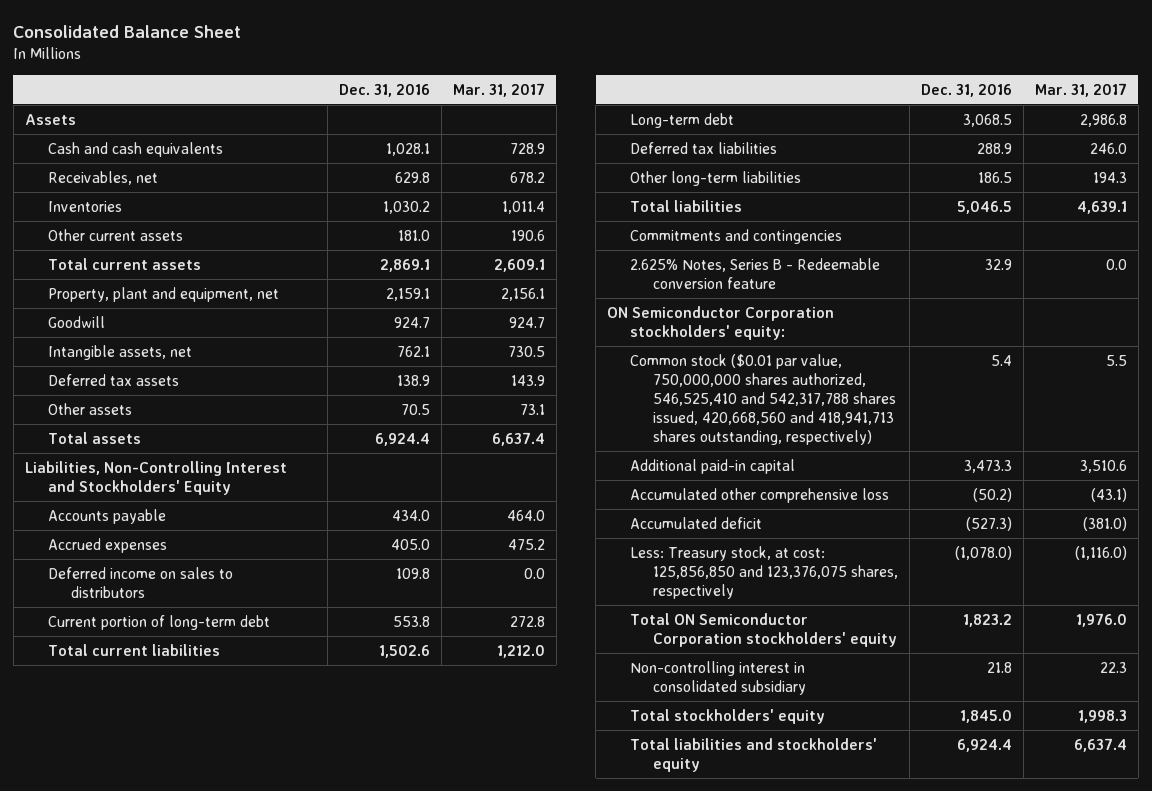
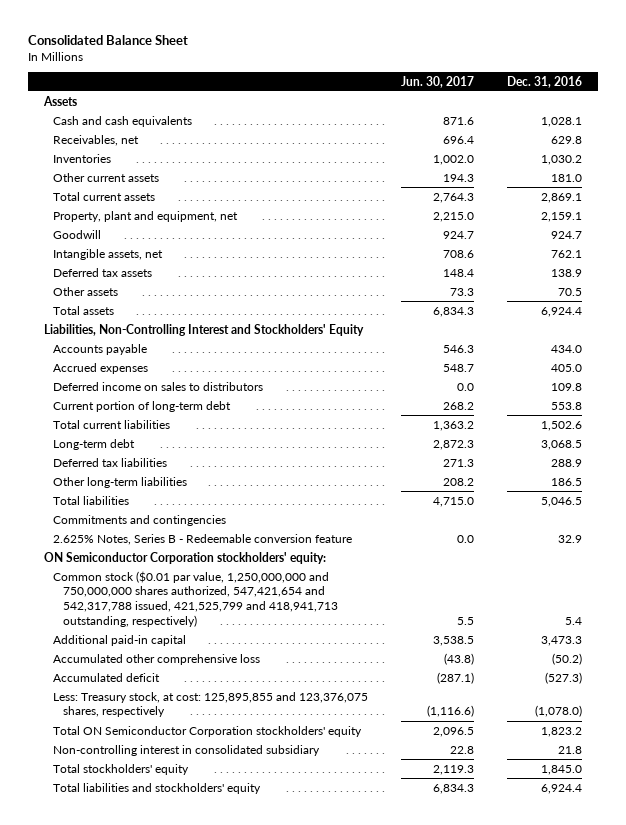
[452,82,545,97] Mar. 31, 2017 -> none
none -> [401,75,475,88] Jun. 30, 2017
[630,353,897,446] Common stock ($0.01 par value, 750,000,000 shares authorized, 546,525,410 and 542,317,788 shares issued, 420,668,560 and 418,941,713 shares outstanding, respectively) -> [53,570,339,627] Common stock ($0.01 par value, 1,250,000,000 and 750,000,000 shares authorized, 547,421,654 and 542,317,788 issued, 421,525,799 and 418,941,713 outstanding, respectively)
[630,545,899,600] Less: Treasury stock, at cost: 125,856,850 and 123,376,075 shares, respectively -> [53,691,369,718] Less: Treasury stock, at cost: 125,895,855 and 123,376,075 shares, respectively

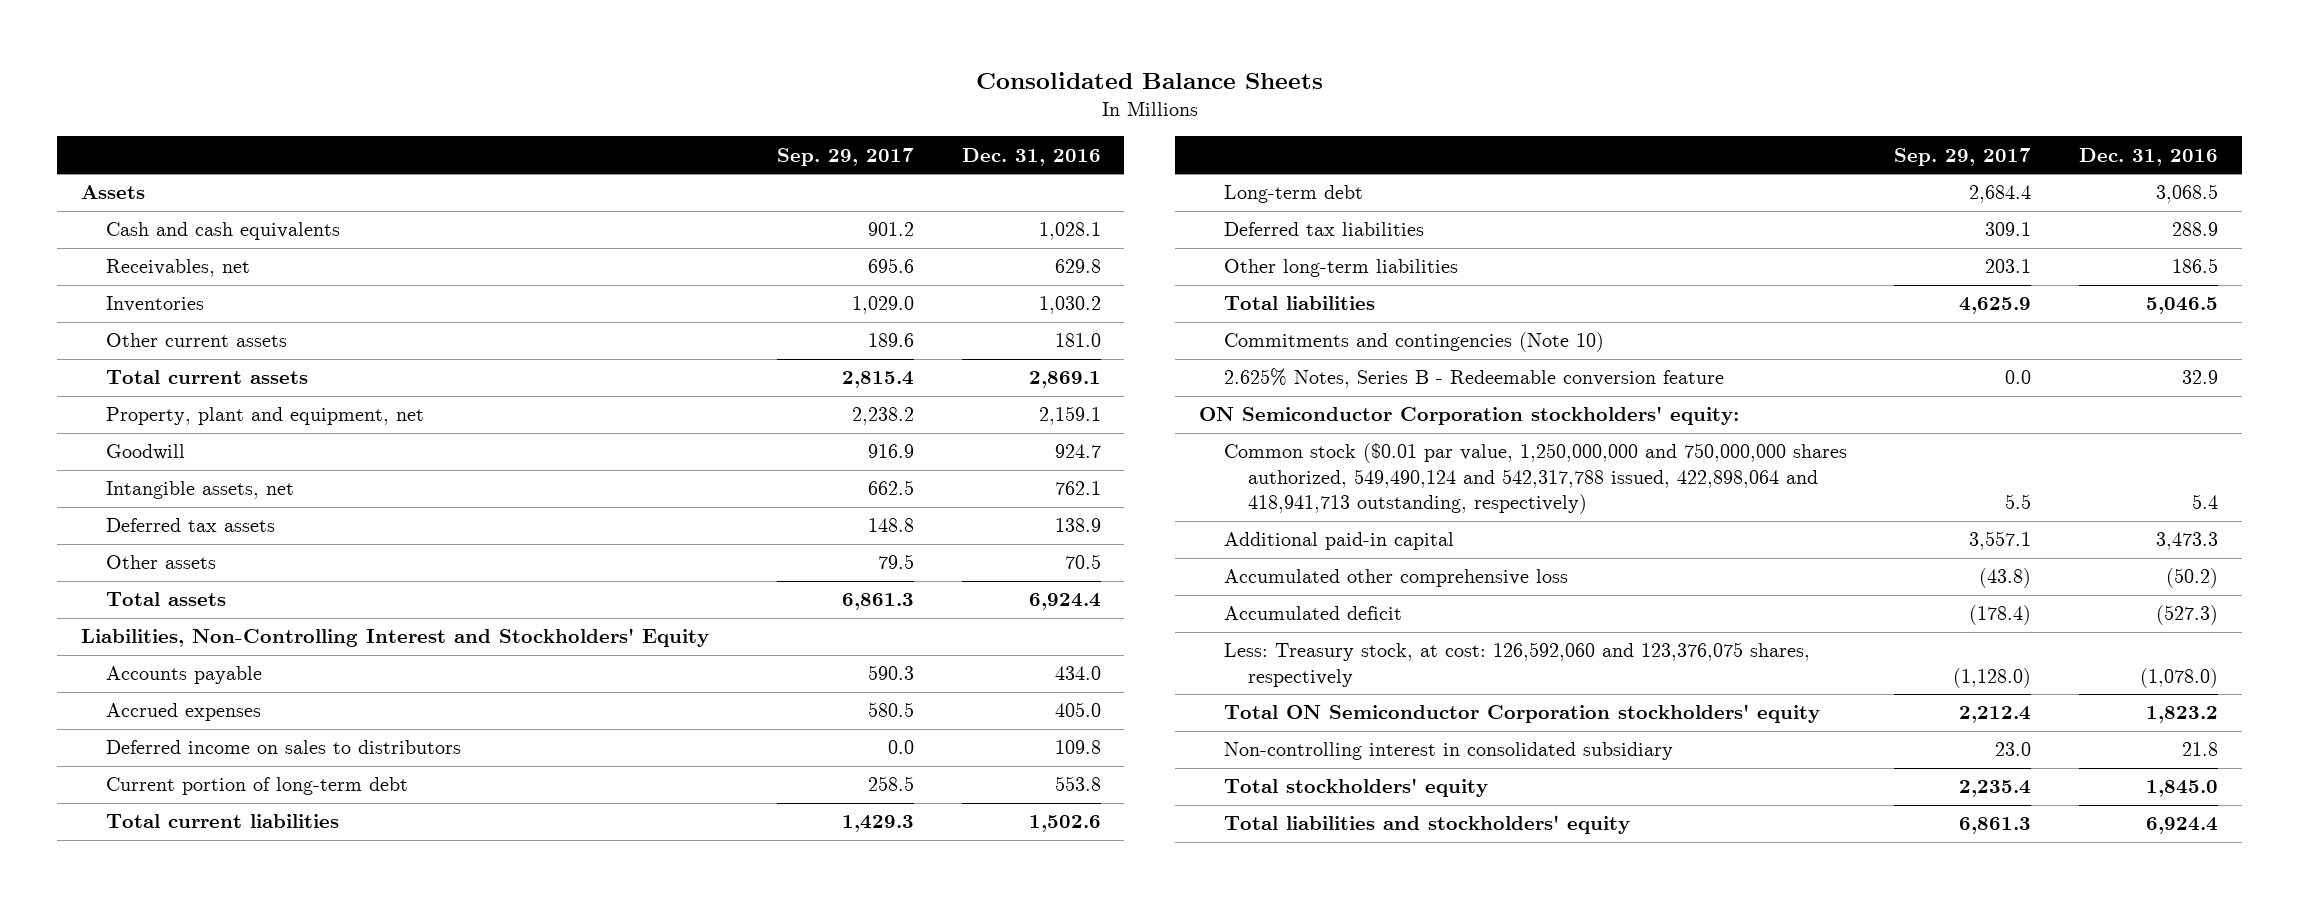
[27,35,188,46] Consolidated Balance Sheet -> [975,71,1323,89] Consolidated Balance Sheets
[401,75,475,88] Jun. 30, 2017 -> none
none -> [776,147,914,166] Sep. 29, 2017
[53,514,227,526] Commitments and contingencies -> [1223,332,1604,353] Commitments and contingencies (Note 10)
[53,570,339,627] Common stock ($0.01 par value, 1,250,000,000 and 750,000,000 shares authorized, 547,421,654 and 542,317,788 issued, 421,525,799 and 418,941,713 outstanding, respectively) -> [1223,443,1847,515] Common stock ($0.01 par value, 1,250,000,000 and 750,000,000 shares authorized, 549,490,124 and 542,317,788 issued, 422,898,064 and 418,941,713 outstanding, respectively)
[53,691,369,718] Less: Treasury stock, at cost: 125,895,855 and 123,376,075 shares, respectively -> [1223,642,1810,687] Less: Treasury stock, at cost: 126,592,060 and 123,376,075 shares, respectively

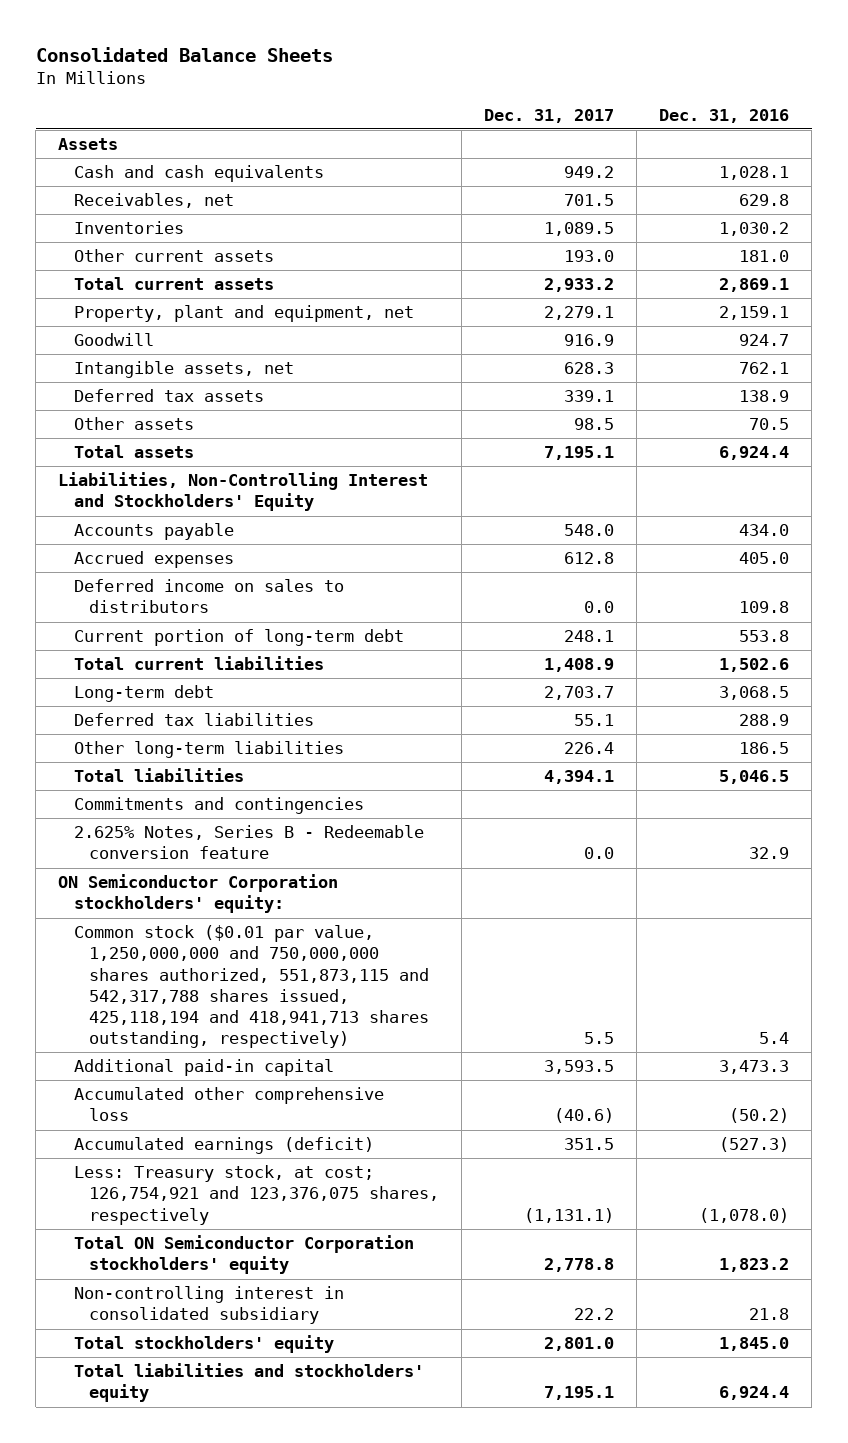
[776,147,914,166] Sep. 29, 2017 -> none
none -> [484,108,615,123] Dec. 31, 2017
[1223,332,1604,353] Commitments and contingencies (Note 10) -> [73,797,364,815] Commitments and contingencies
[1223,443,1847,515] Common stock ($0.01 par value, 1,250,000,000 and 750,000,000 shares authorized, 549,490,124 and 542,317,788 issued, 422,898,064 and 418,941,713 outstanding, respectively) -> [73,925,430,1048] Common stock ($0.01 par value, 1,250,000,000 and 750,000,000 shares authorized, 551,873,115 and 542,317,788 shares issued, 425,118,194 and 418,941,713 shares outstanding, respectively)
[1223,606,1402,621] Accumulated deficit -> [73,1137,374,1155] Accumulated earnings (deficit)
[1223,642,1810,687] Less: Treasury stock, at cost: 126,592,060 and 123,376,075 shares, respectively -> [73,1165,440,1225] Less: Treasury stock, at cost; 126,754,921 and 123,376,075 shares, respectively

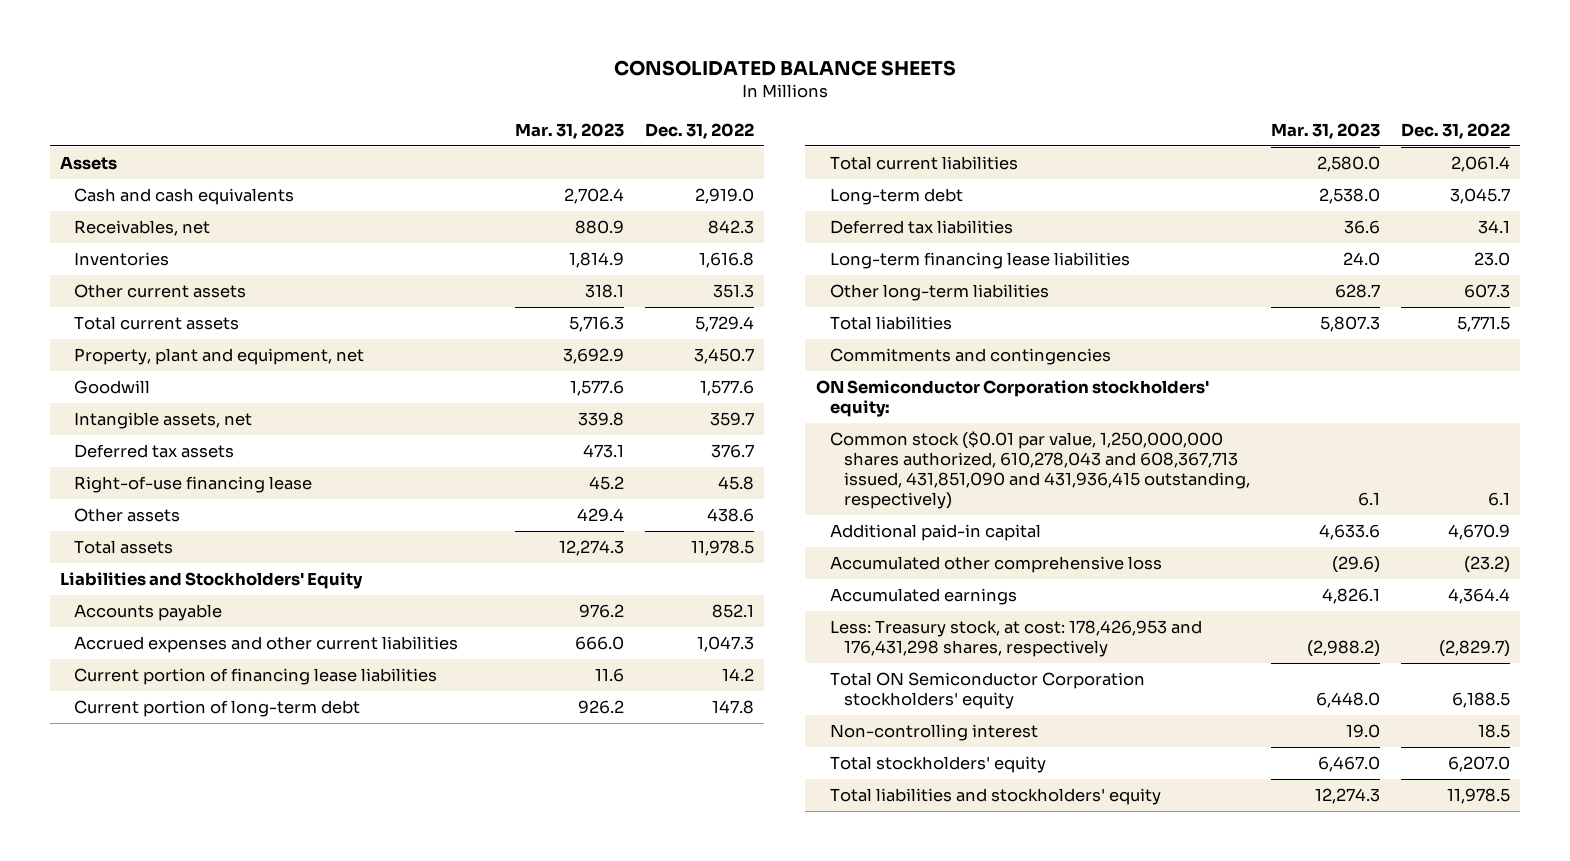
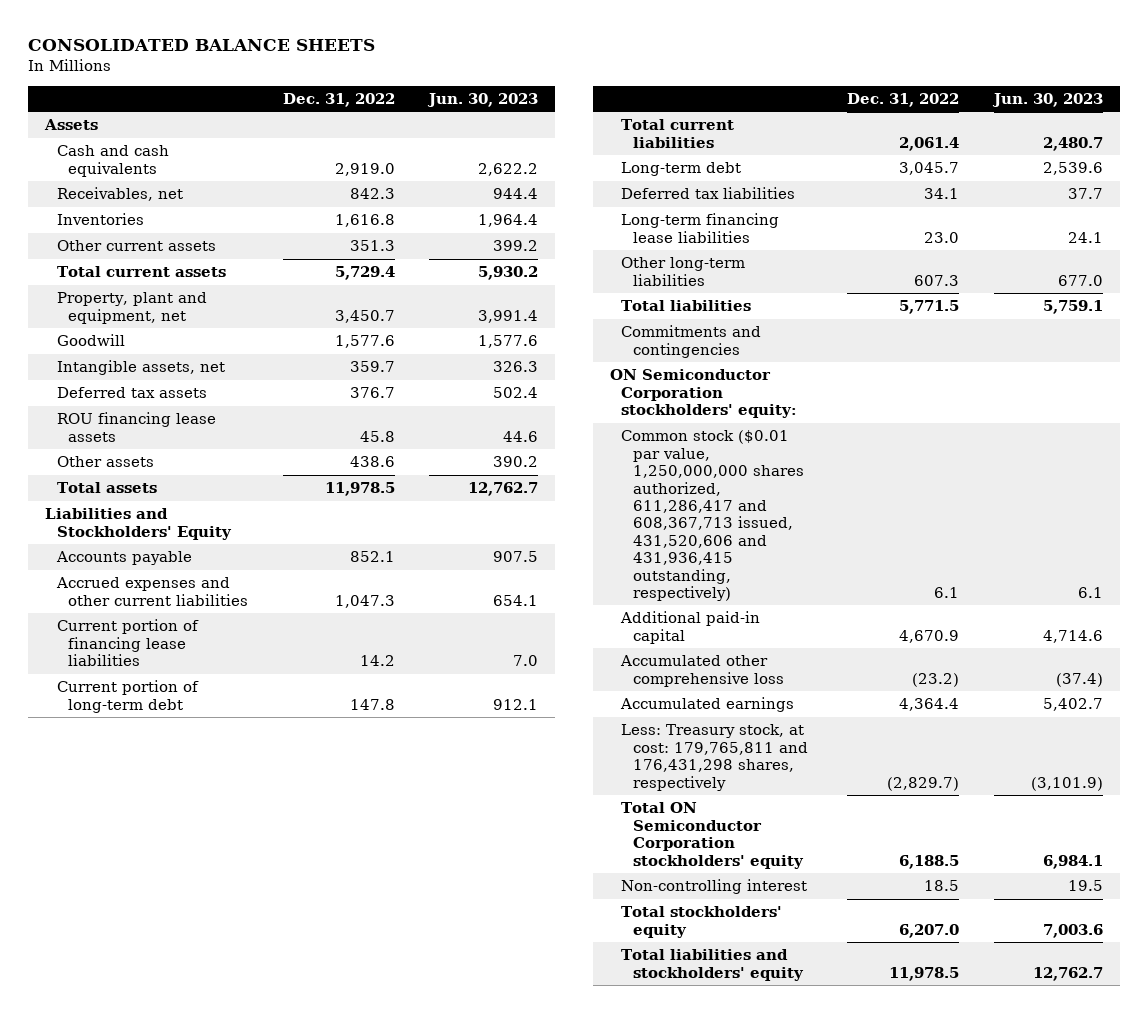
[515,122,625,139] Mar. 31, 2023 -> none
none -> [427,92,539,107] Jun. 30, 2023
[74,476,313,494] Right-of-use financing lease -> [56,412,216,442] ROU financing lease assets
[830,431,1251,509] Common stock ($0.01 par value, 1,250,000,000 shares authorized, 610,278,043 and 608,367,713 issued, 431,851,090 and 431,936,415 outstanding, respectively) -> [621,430,805,602] Common stock ($0.01 par value, 1,250,000,000 shares authorized, 611,286,417 and 608,367,713 issued, 431,520,606 and 431,936,415 outstanding, respectively)
[830,620,1203,657] Less: Treasury stock, at cost: 178,426,953 and 176,431,298 shares, respectively -> [621,724,809,791] Less: Treasury stock, at cost: 179,765,811 and 176,431,298 shares, respectively

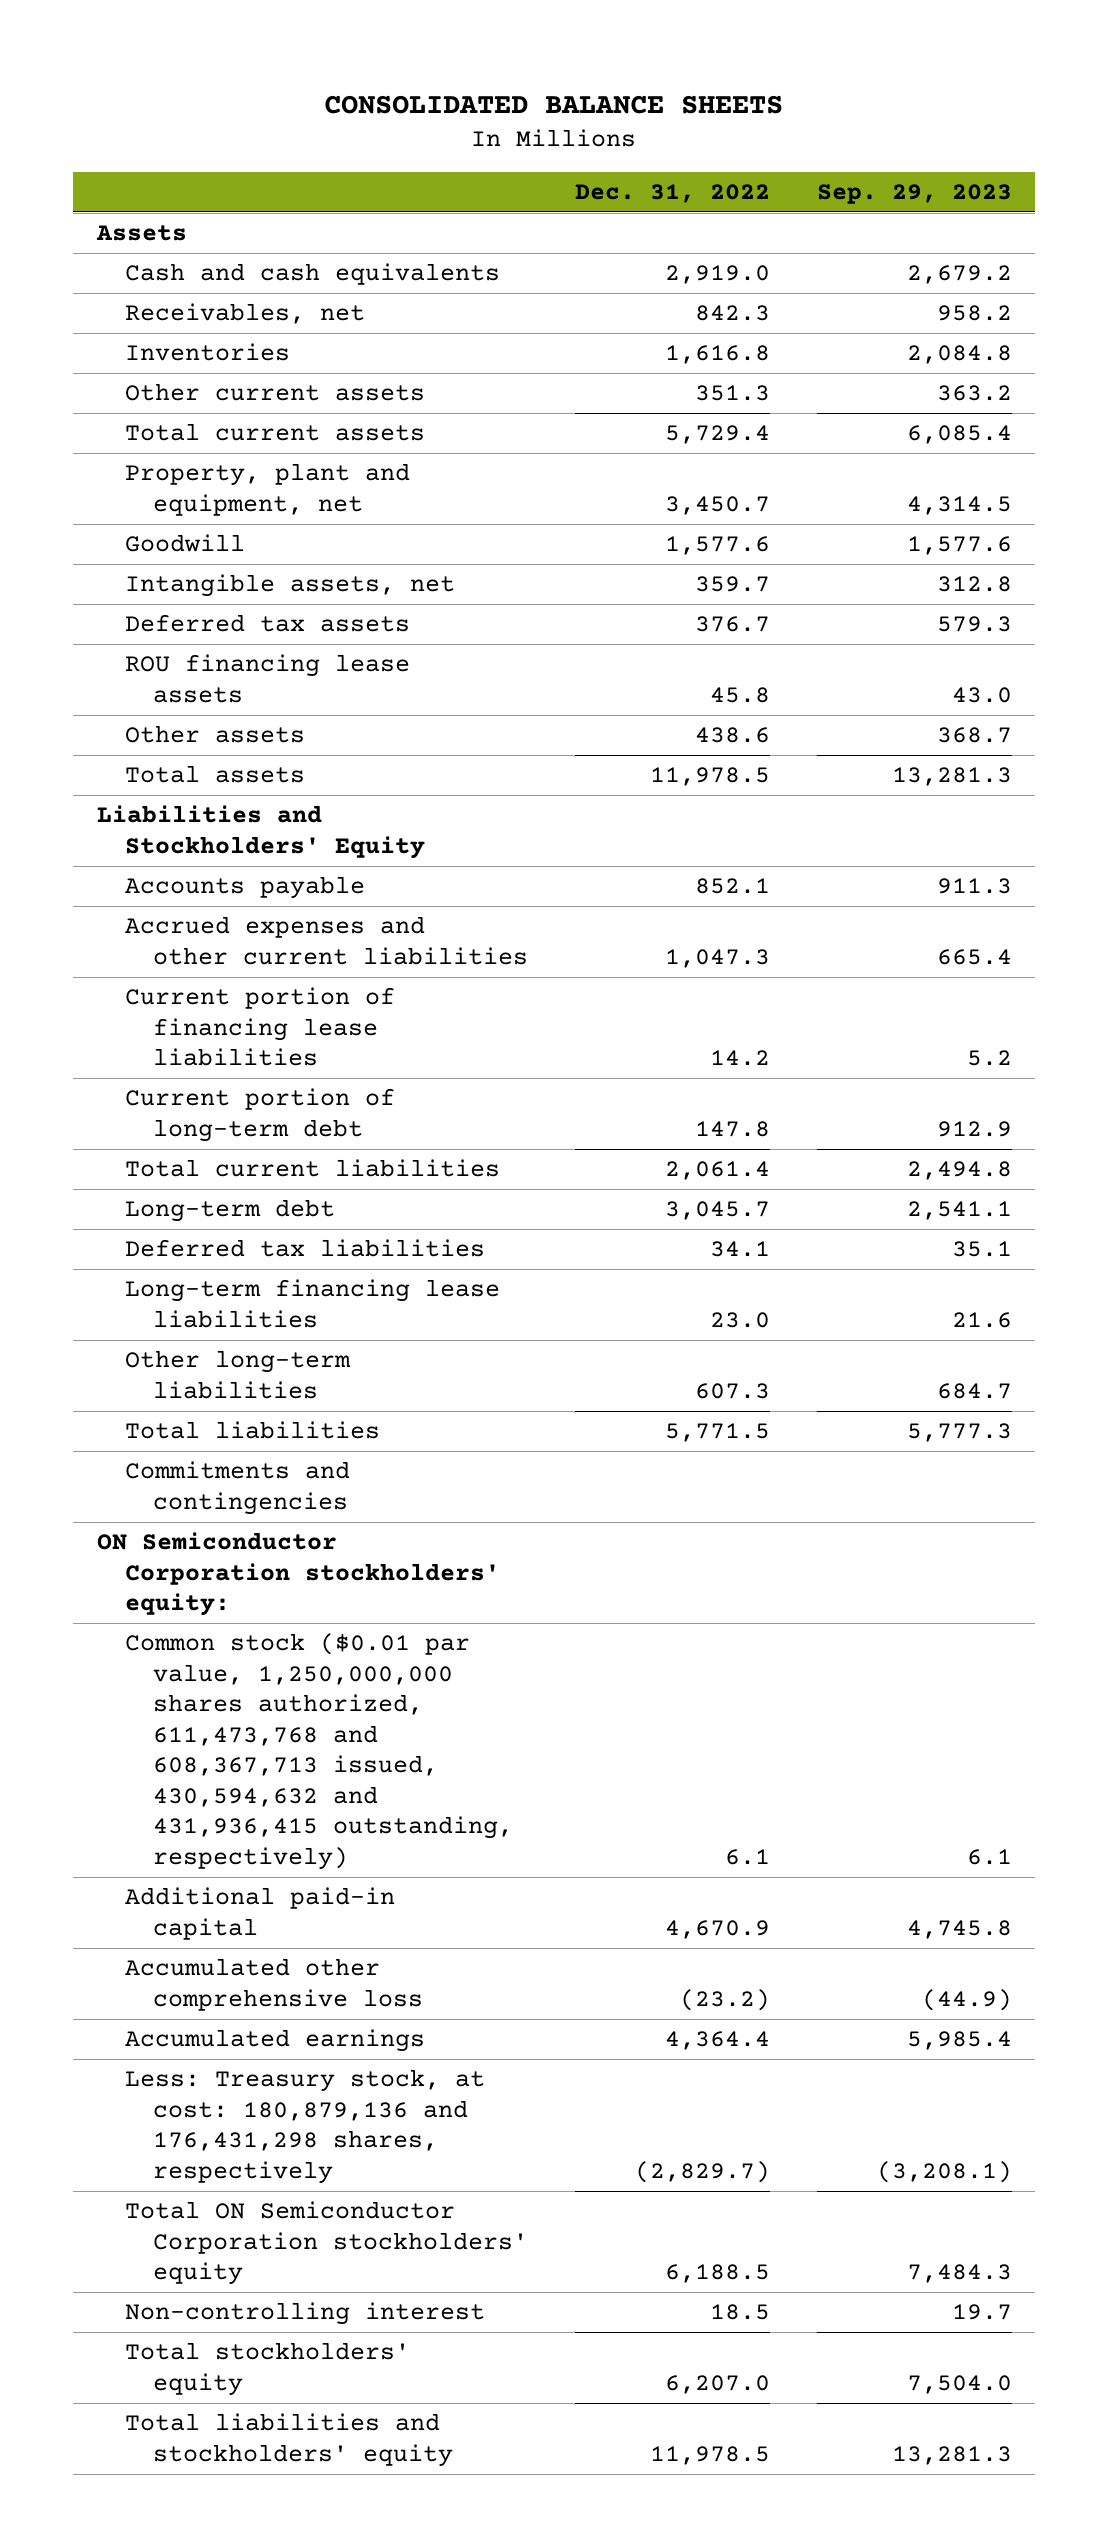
[427,92,539,107] Jun. 30, 2023 -> none
none -> [816,183,1012,204] Sep. 29, 2023
[621,430,805,602] Common stock ($0.01 par value, 1,250,000,000 shares authorized, 611,286,417 and 608,367,713 issued, 431,520,606 and 431,936,415 outstanding, respectively) -> [125,1633,514,1870] Common stock ($0.01 par value, 1,250,000,000 shares authorized, 611,473,768 and 608,367,713 issued, 430,594,632 and 431,936,415 outstanding, respectively)
[621,724,809,791] Less: Treasury stock, at cost: 179,765,811 and 176,431,298 shares, respectively -> [125,2069,486,2184] Less: Treasury stock, at cost: 180,879,136 and 176,431,298 shares, respectively

